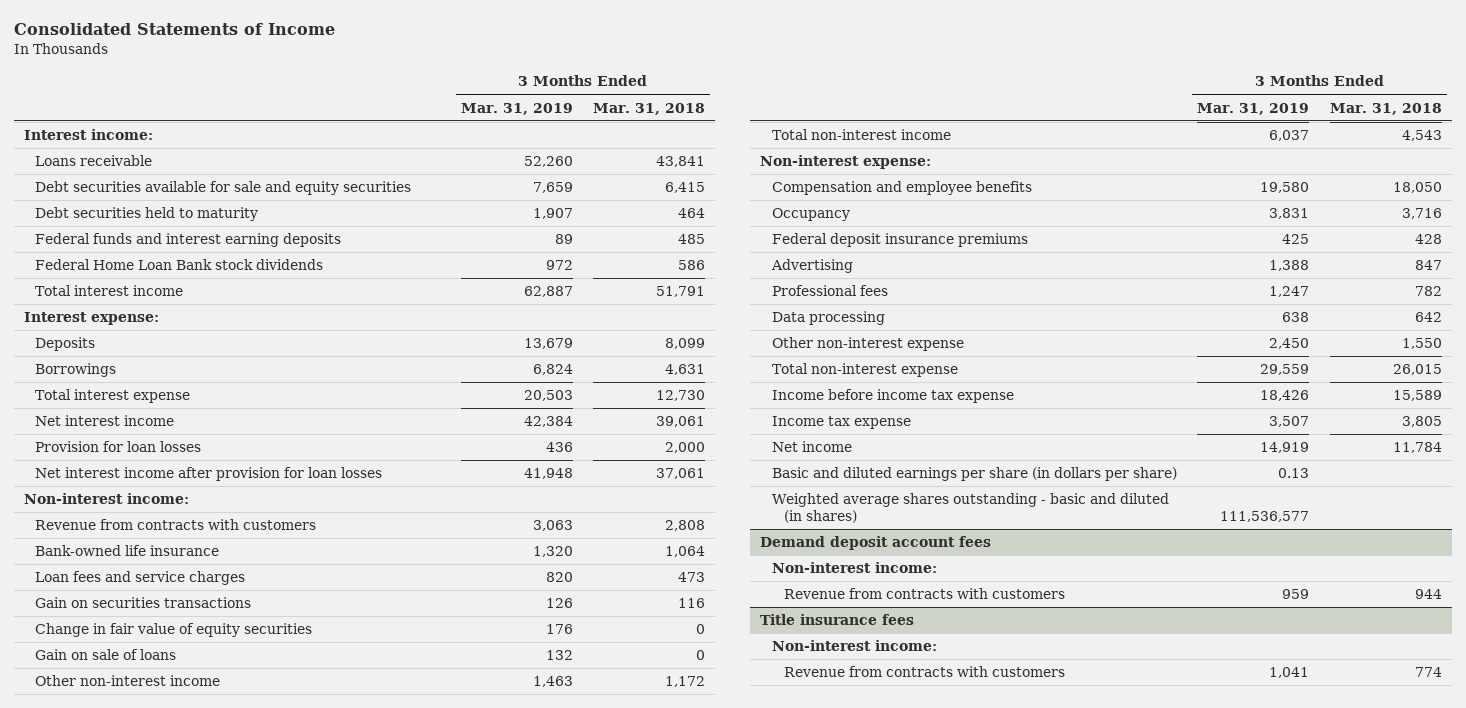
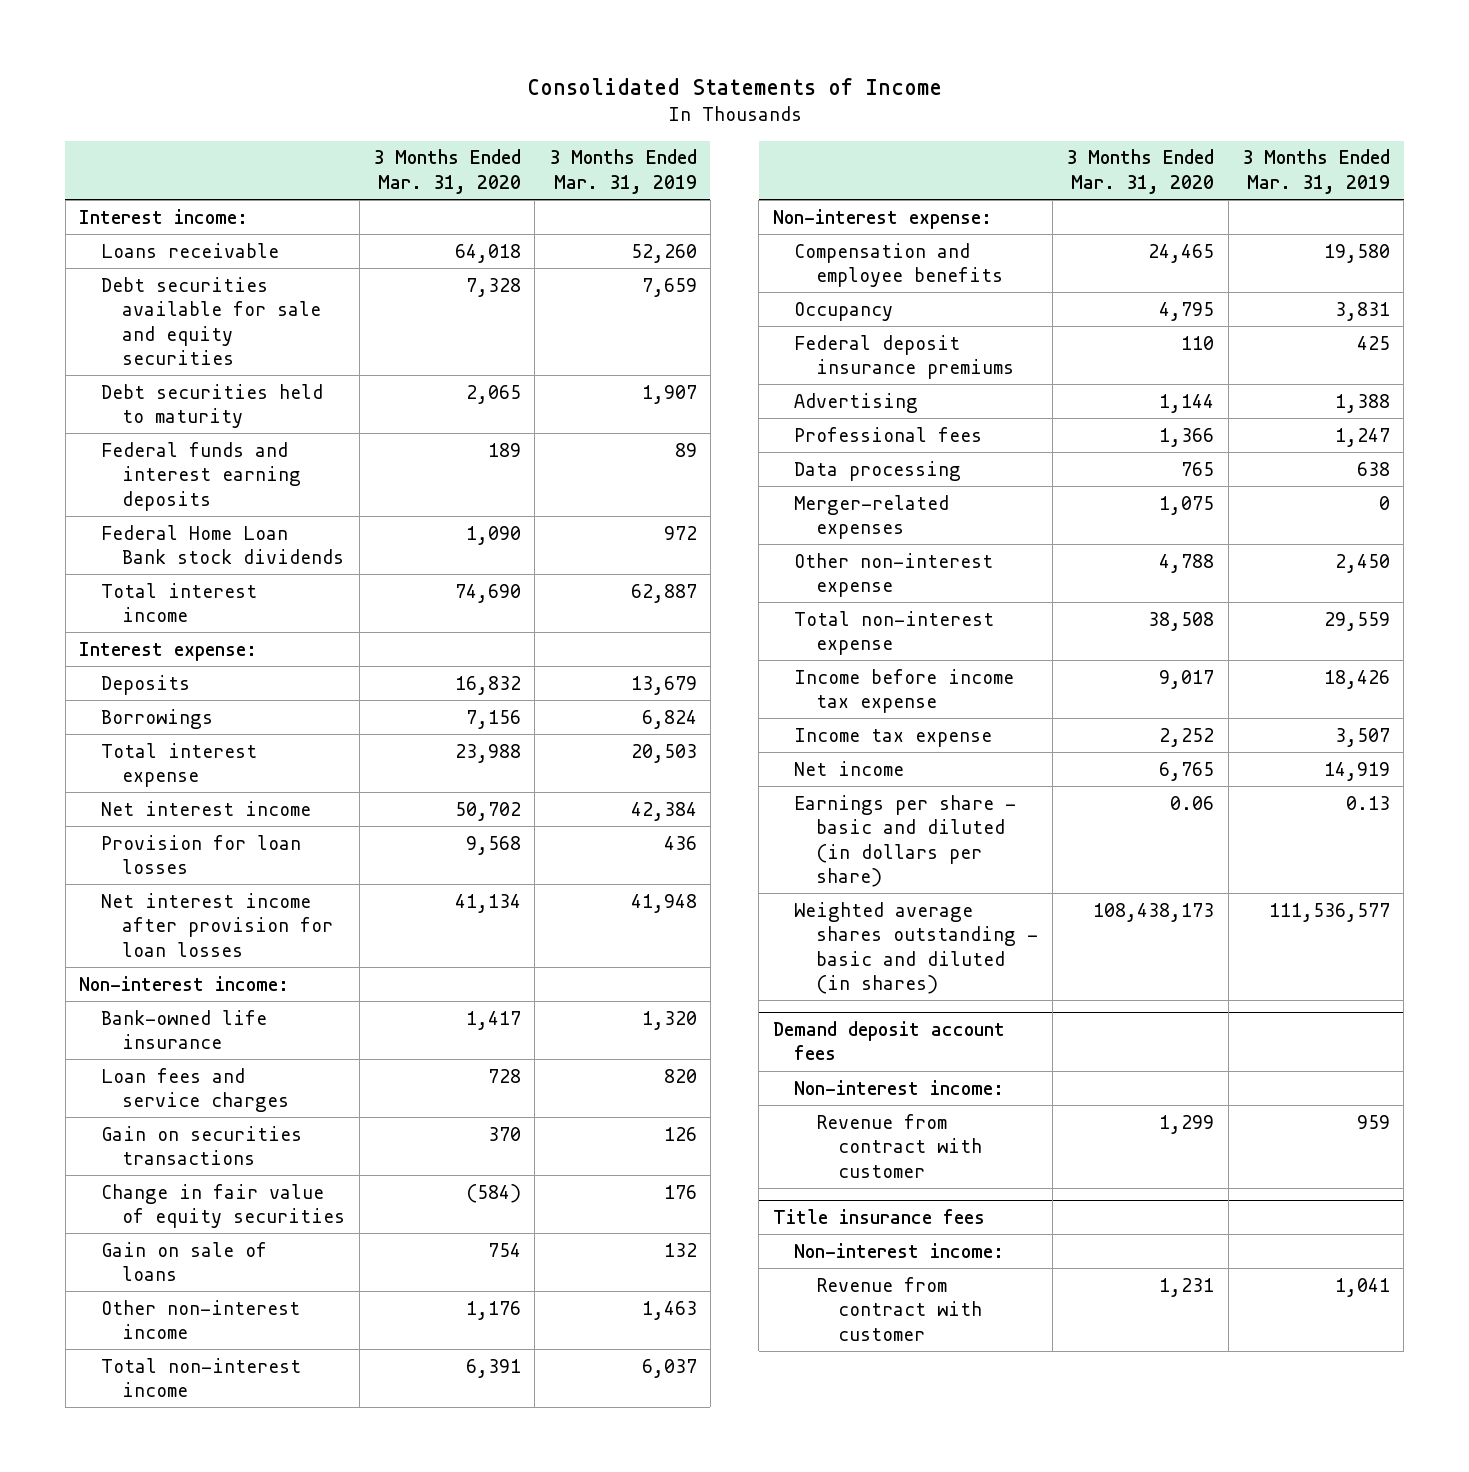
[593,102,706,115] Mar. 31, 2018 -> none
none -> [372,149,521,194] 3 Months Ended Mar. 31, 2020
[35,519,317,531] Revenue from contracts with customers -> none
none -> [794,494,950,540] Merger-related expenses
[772,467,1178,482] Basic and diluted earnings per share (in dollars per share) -> [794,794,1017,888] Earnings per share - basic and diluted (in dollars per share)
[783,588,1065,600] Revenue from contracts with customers -> [815,1113,982,1178] Revenue from contract with customer
[783,666,1065,678] Revenue from contracts with customers -> [815,1276,982,1341] Revenue from contract with customer

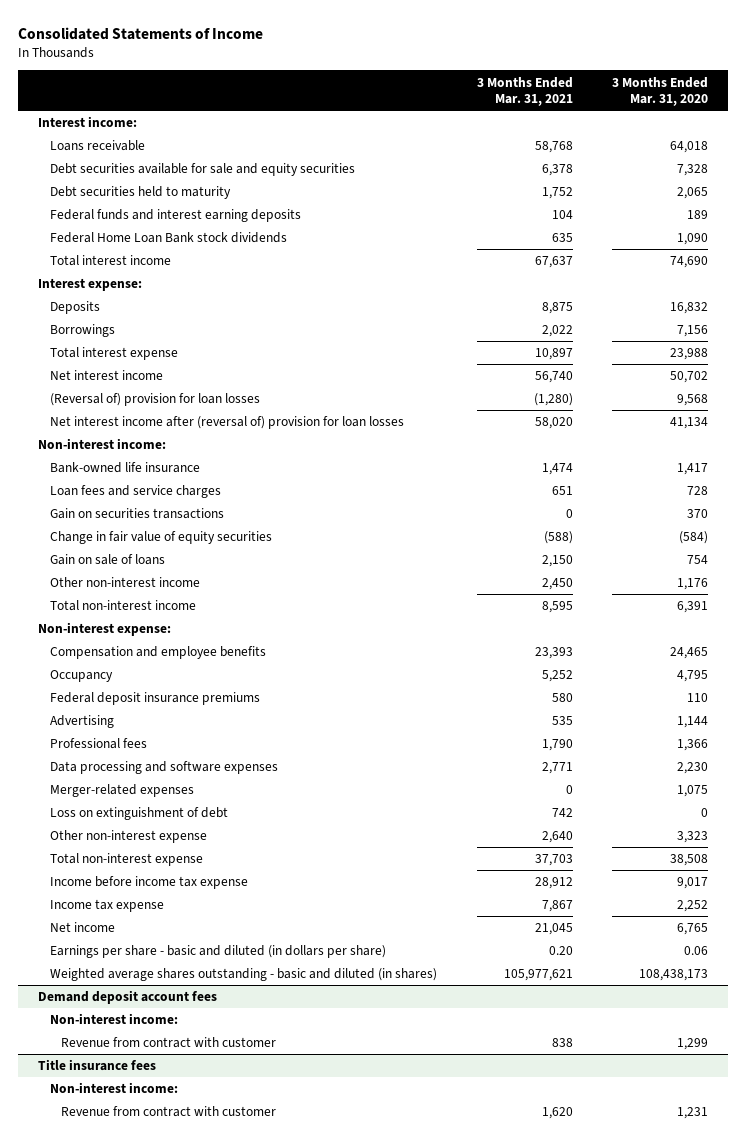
[548,149,697,194] 3 Months Ended Mar. 31, 2019 -> none
none -> [476,76,573,106] 3 Months Ended Mar. 31, 2021
[100,834,301,875] Provision for loan losses -> [49,393,260,407] (Reversal of) provision for loan losses
[100,892,334,957] Net interest income after provision for loan losses -> [49,416,404,430] Net interest income after (reversal of) provision for loan losses
[794,460,962,481] Data processing -> [49,761,278,775] Data processing and software expenses
[1181,461,1215,476] 765 -> [677,762,709,775] 2,230
none -> [49,807,228,821] Loss on extinguishment of debt
[1159,553,1215,573] 4,788 -> [677,831,709,844] 3,323

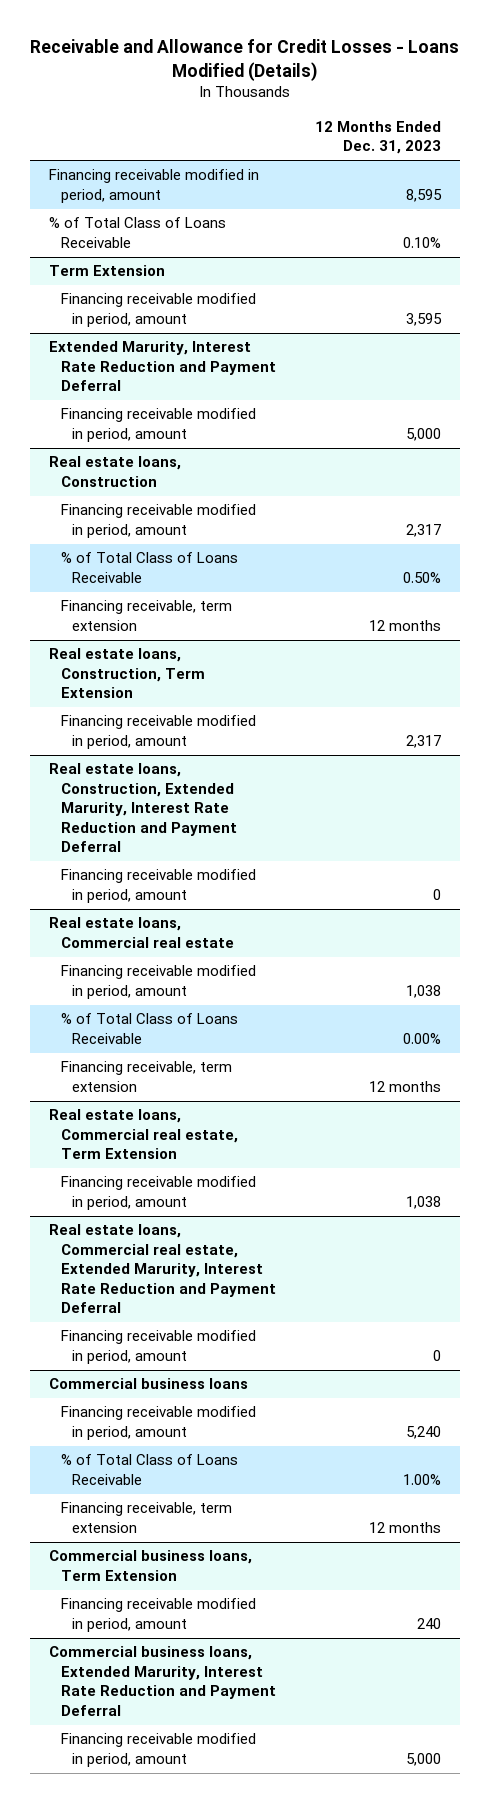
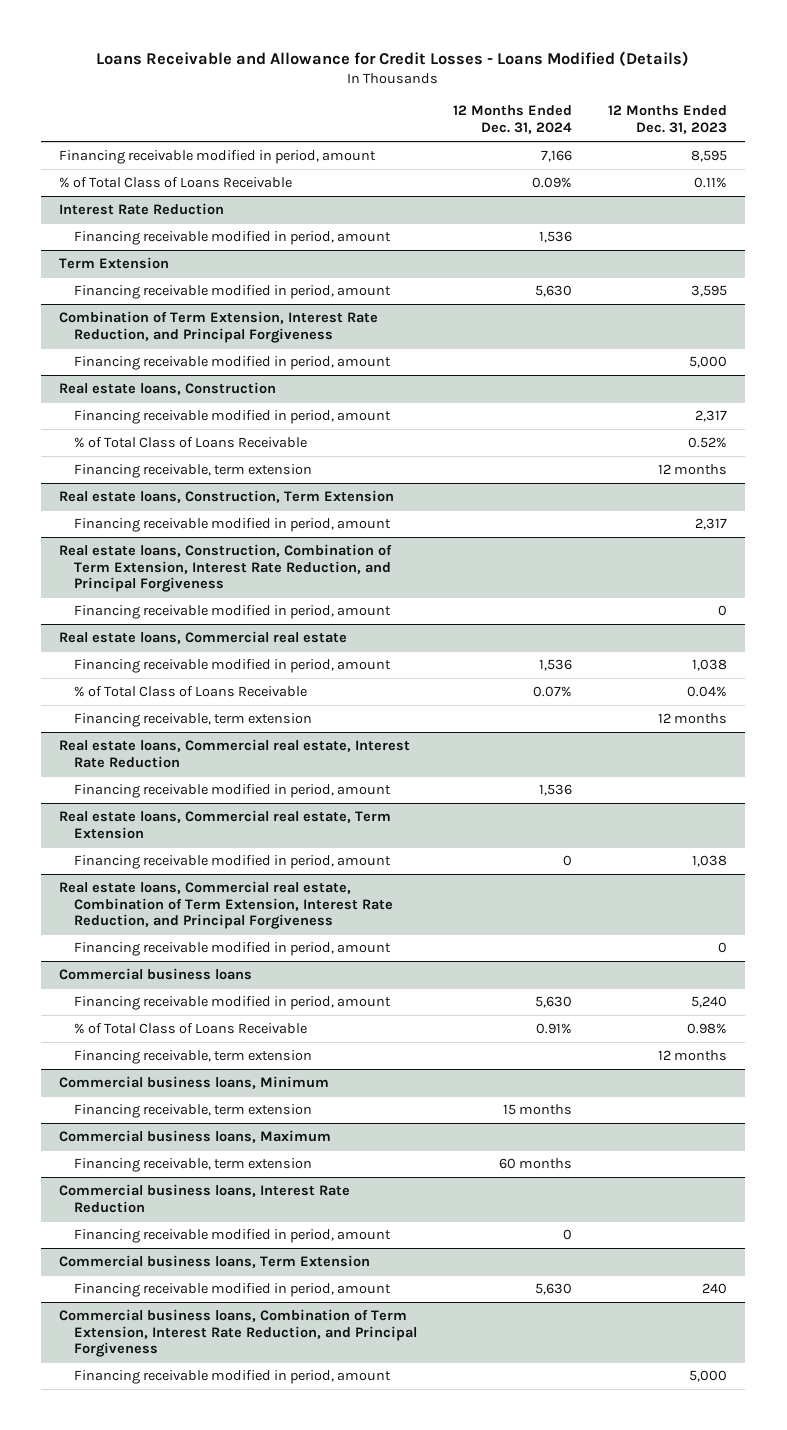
[29,39,459,81] Receivable and Allowance for Credit Losses - Loans Modified (Details) -> [96,50,690,66] Loans Receivable and Allowance for Credit Losses - Loans Modified (Details)
none -> [453,105,573,135] 12 Months Ended Dec. 31, 2024
[402,236,441,248] 0.10% -> [694,177,728,189] 0.11%
none -> [59,203,225,216] Interest Rate Reduction
none -> [74,231,392,246] Financing receivable modified in period, amount
[49,341,276,392] Extended Marurity, Interest Rate Reduction and Payment Deferral -> [59,311,379,343] Combination of Term Extension, Interest Rate Reduction, and Principal Forgiveness
[402,571,441,583] 0.50% -> [688,437,728,449] 0.52%
[49,763,237,853] Real estate loans, Construction, Extended Marurity, Interest Rate Reduction and Payment Deferral -> none
none -> [59,544,393,593] Real estate loans, Construction, Combination of Term Extension, Interest Rate Reduction, and Principal Forgiveness
[402,1032,441,1044] 0.00% -> [687,686,728,698] 0.04%
none -> [59,739,411,768] Real estate loans, Commercial real estate, Interest Rate Reduction
none -> [74,784,392,799] Financing receivable modified in period, amount
[49,1224,276,1314] Real estate loans, Commercial real estate, Extended Marurity, Interest Rate Reduction and Payment Deferral -> none
none -> [59,881,394,930] Real estate loans, Commercial real estate, Combination of Term Extension, Interest Rate Reduction, and Principal Forgiveness
[402,1473,441,1485] 1.00% -> [687,1023,728,1035] 0.98%
none -> [59,1076,330,1090] Commercial business loans, Minimum
none -> [74,1104,313,1119] Financing receivable, term extension
none -> [59,1130,332,1144] Commercial business loans, Maximum
none -> [74,1158,313,1173] Financing receivable, term extension
none -> [59,1184,351,1213] Commercial business loans, Interest Rate Reduction
none -> [74,1229,392,1244] Financing receivable modified in period, amount
[49,1646,276,1716] Commercial business loans, Extended Marurity, Interest Rate Reduction and Payment Deferral -> none
none -> [59,1309,418,1358] Commercial business loans, Combination of Term Extension, Interest Rate Reduction, and Principal Forgiveness

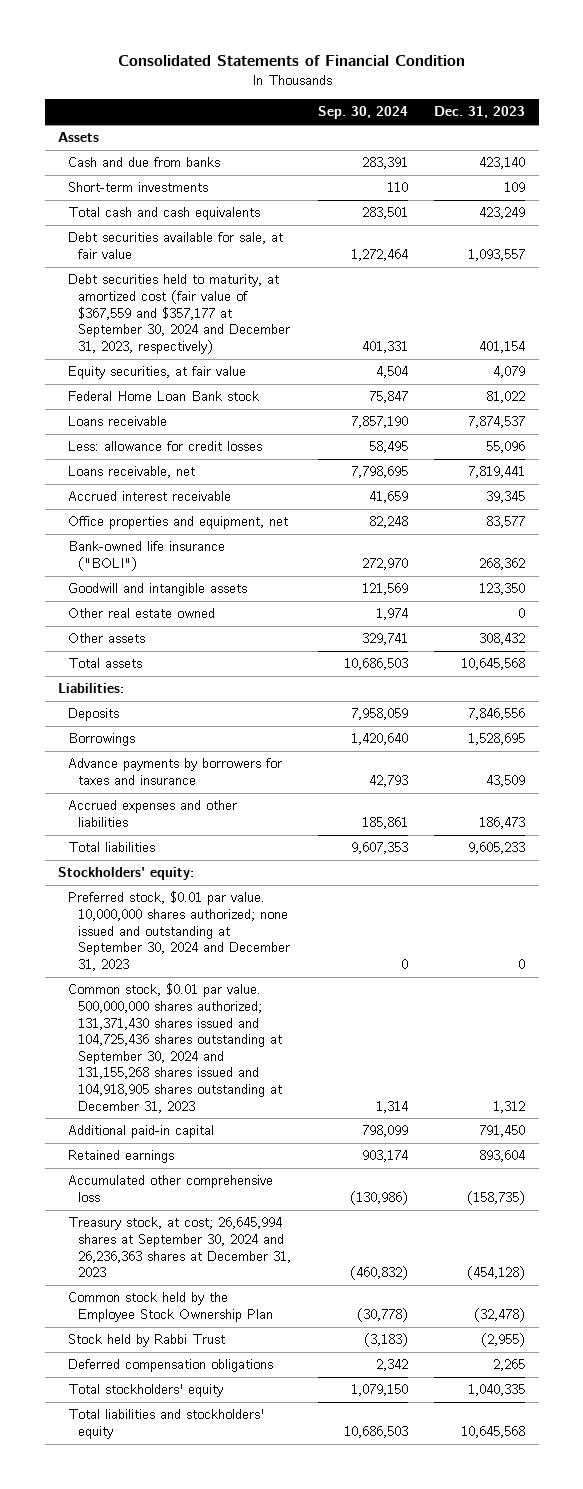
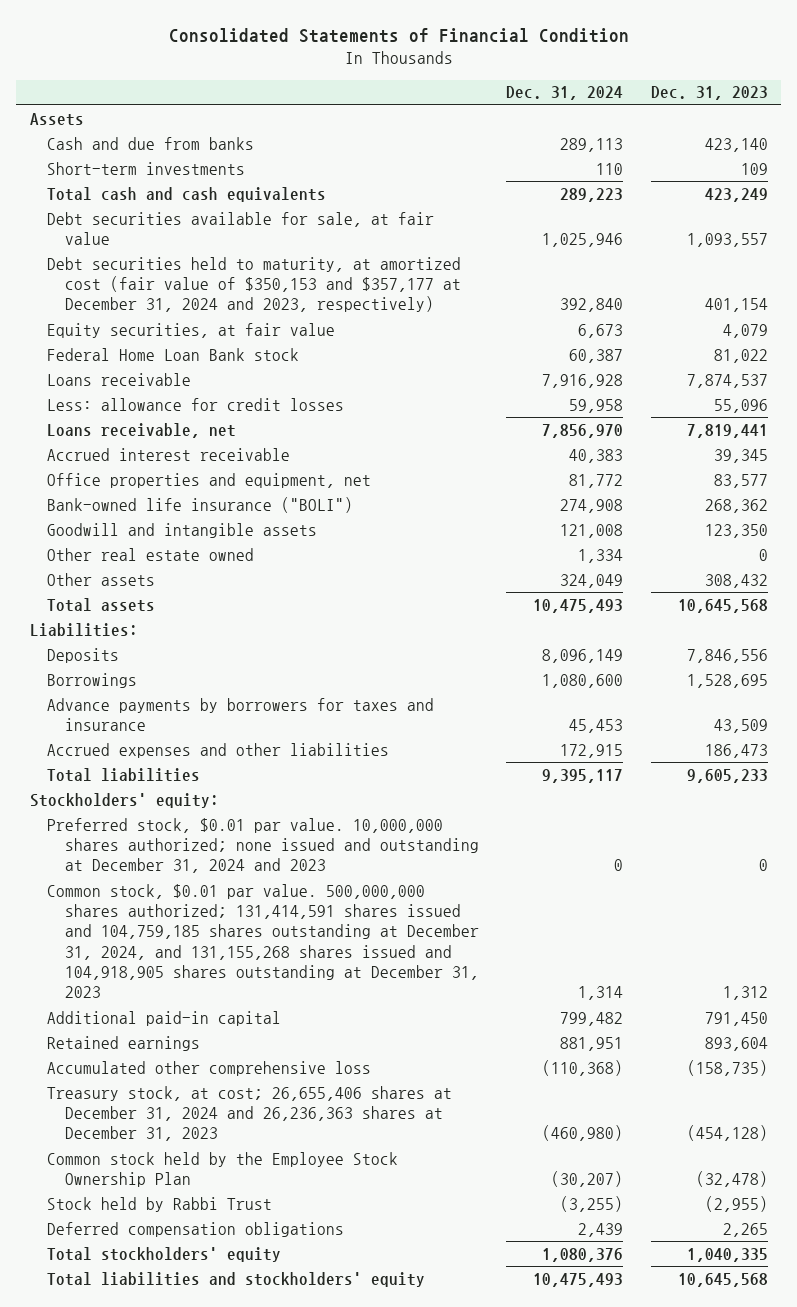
[317,106,408,120] Sep. 30, 2024 -> none
none -> [506,86,624,101] Dec. 31, 2024
[68,274,291,354] Debt securities held to maturity, at amortized cost (fair value of $367,559 and $357,177 at September 30, 2024 and December 31, 2023, respectively) -> [47,256,462,313] Debt securities held to maturity, at amortized cost (fair value of $350,153 and $357,177 at December 31, 2024 and 2023, respectively)
[68,891,291,971] Preferred stock, $0.01 par value. 10,000,000 shares authorized; none issued and outstanding at September 30, 2024 and December 31, 2023 -> [47,817,480,874] Preferred stock, $0.01 par value. 10,000,000 shares authorized; none issued and outstanding at December 31, 2024 and 2023
[68,983,283,1113] Common stock, $0.01 par value. 500,000,000 shares authorized; 131,371,430 shares issued and 104,725,436 shares outstanding at September 30, 2024 and 131,155,268 shares issued and 104,918,905 shares outstanding at December 31, 2023 -> [47,883,480,999] Common stock, $0.01 par value. 500,000,000 shares authorized; 131,414,591 shares issued and 104,759,185 shares outstanding at December 31, 2024, and 131,155,268 shares issued and 104,918,905 shares outstanding at December 31, 2023
[68,1217,292,1278] Treasury stock, at cost; 26,645,994 shares at September 30, 2024 and 26,236,363 shares at December 31, 2023 -> [47,1085,453,1142] Treasury stock, at cost; 26,655,406 shares at December 31, 2024 and 26,236,363 shares at December 31, 2023

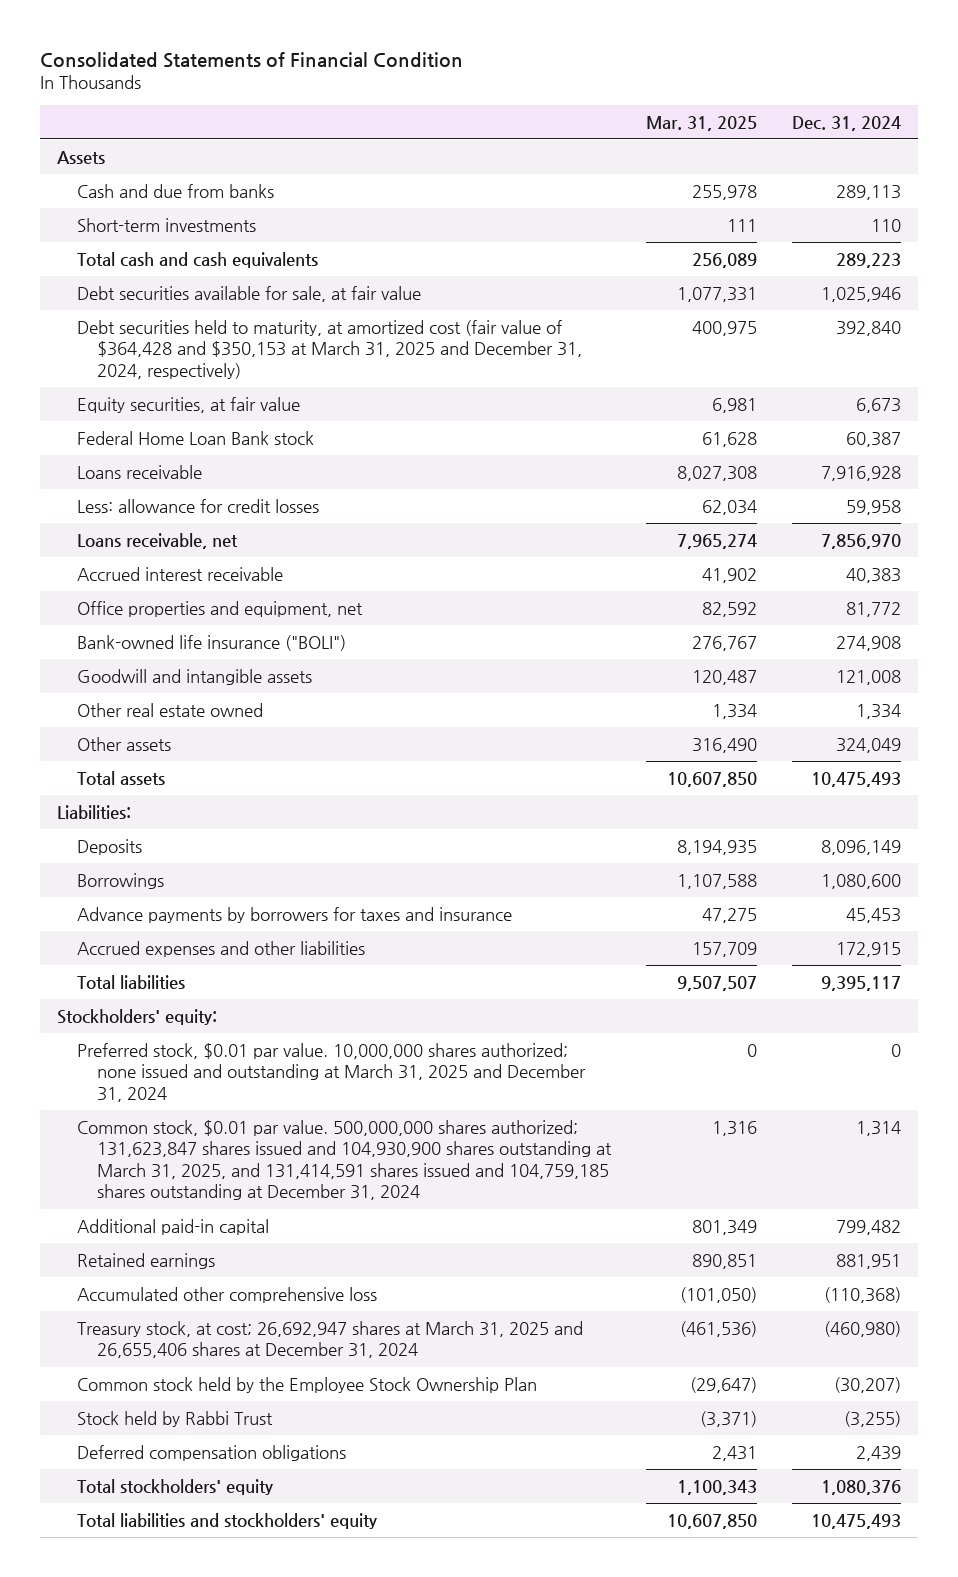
[650,86,768,101] Dec. 31, 2023 -> none
none -> [645,115,757,131] Mar. 31, 2025
[47,256,462,313] Debt securities held to maturity, at amortized cost (fair value of $350,153 and $357,177 at December 31, 2024 and 2023, respectively) -> [77,319,582,379] Debt securities held to maturity, at amortized cost (fair value of $364,428 and $350,153 at March 31, 2025 and December 31, 2024, respectively)
[47,817,480,874] Preferred stock, $0.01 par value. 10,000,000 shares authorized; none issued and outstanding at December 31, 2024 and 2023 -> [77,1042,586,1102] Preferred stock, $0.01 par value. 10,000,000 shares authorized; none issued and outstanding at March 31, 2025 and December 31, 2024
[47,883,480,999] Common stock, $0.01 par value. 500,000,000 shares authorized; 131,414,591 shares issued and 104,759,185 shares outstanding at December 31, 2024, and 131,155,268 shares issued and 104,918,905 shares outstanding at December 31, 2023 -> [77,1119,612,1201] Common stock, $0.01 par value. 500,000,000 shares authorized; 131,623,847 shares issued and 104,930,900 shares outstanding at March 31, 2025, and 131,414,591 shares issued and 104,759,185 shares outstanding at December 31, 2024
[47,1085,453,1142] Treasury stock, at cost; 26,655,406 shares at December 31, 2024 and 26,236,363 shares at December 31, 2023 -> [77,1320,584,1359] Treasury stock, at cost; 26,692,947 shares at March 31, 2025 and 26,655,406 shares at December 31, 2024

